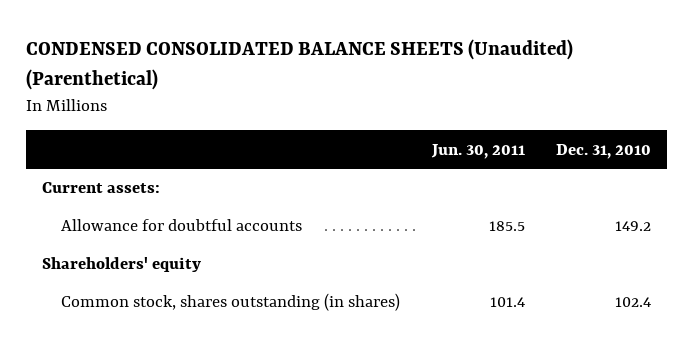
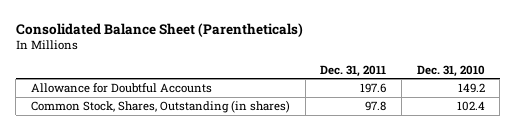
[25,39,573,91] CONDENSED CONSOLIDATED BALANCE SHEETS (Unaudited) (Parenthetical) -> [15,22,303,37] Consolidated Balance Sheet (Parentheticals)
[430,143,525,159] Jun. 30, 2011 -> none
none -> [320,64,387,77] Dec. 31, 2011
[41,182,160,194] Current assets: -> none
[41,257,201,273] Shareholders' equity -> none
[60,219,302,232] Allowance for doubtful accounts -> [30,83,212,94] Allowance for Doubtful Accounts
[60,293,400,312] Common stock, shares outstanding (in shares) -> [30,100,290,114] Common Stock, Shares, Outstanding (in shares)

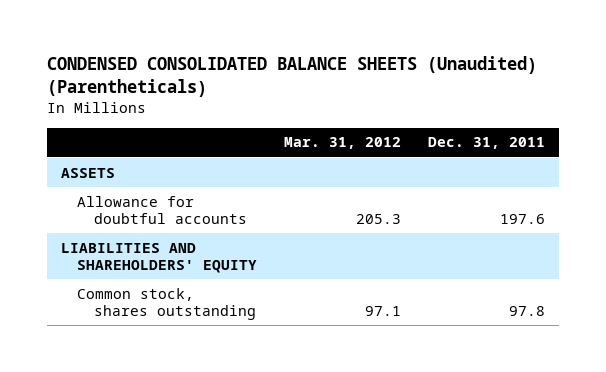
[15,22,303,37] Consolidated Balance Sheet (Parentheticals) -> [47,56,538,97] CONDENSED CONSOLIDATED BALANCE SHEETS (Unaudited) (Parentheticals)
[416,64,485,77] Dec. 31, 2010 -> none
none -> [284,137,402,150] Mar. 31, 2012
none -> [60,167,115,178] ASSETS
[30,83,212,94] Allowance for Doubtful Accounts -> [77,195,248,225] Allowance for doubtful accounts
none -> [60,242,258,274] LIABILITIES AND SHAREHOLDERS' EQUITY
[30,100,290,114] Common Stock, Shares, Outstanding (in shares) -> [77,287,257,321] Common stock, shares outstanding

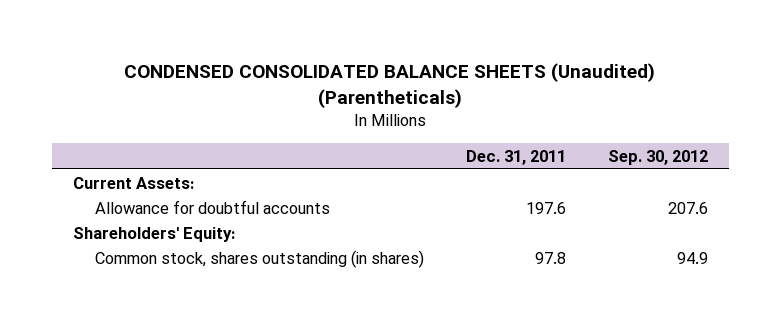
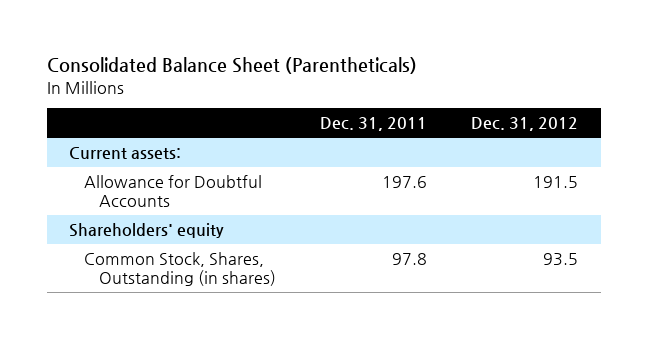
[124,62,656,108] CONDENSED CONSOLIDATED BALANCE SHEETS (Unaudited) (Parentheticals) -> [46,57,417,75] Consolidated Balance Sheet (Parentheticals)
[607,149,708,165] Sep. 30, 2012 -> none
none -> [471,117,579,132] Dec. 31, 2012
[72,176,194,189] Current Assets: -> [68,146,181,159] Current assets:
[95,199,331,214] Allowance for doubtful accounts -> [83,174,262,208] Allowance for Doubtful Accounts
[72,226,235,242] Shareholders' Equity: -> [68,222,224,238] Shareholders' equity
[95,249,425,268] Common stock, shares outstanding (in shares) -> [83,251,276,287] Common Stock, Shares, Outstanding (in shares)

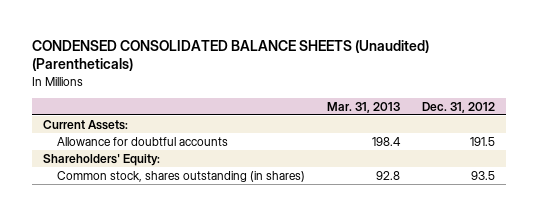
[46,57,417,75] Consolidated Balance Sheet (Parentheticals) -> [32,39,430,72] CONDENSED CONSOLIDATED BALANCE SHEETS (Unaudited) (Parentheticals)
[320,117,428,132] Dec. 31, 2011 -> none
none -> [326,101,400,113] Mar. 31, 2013
[68,146,181,159] Current assets: -> [43,120,129,131] Current Assets:
[83,174,262,208] Allowance for Doubtful Accounts -> [56,137,228,147] Allowance for doubtful accounts
[68,222,224,238] Shareholders' equity -> [43,154,161,167] Shareholders' Equity:
[83,251,276,287] Common Stock, Shares, Outstanding (in shares) -> [56,171,305,183] Common stock, shares outstanding (in shares)

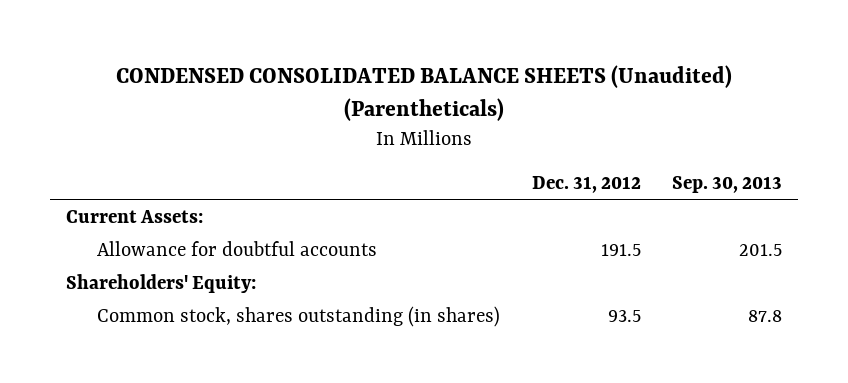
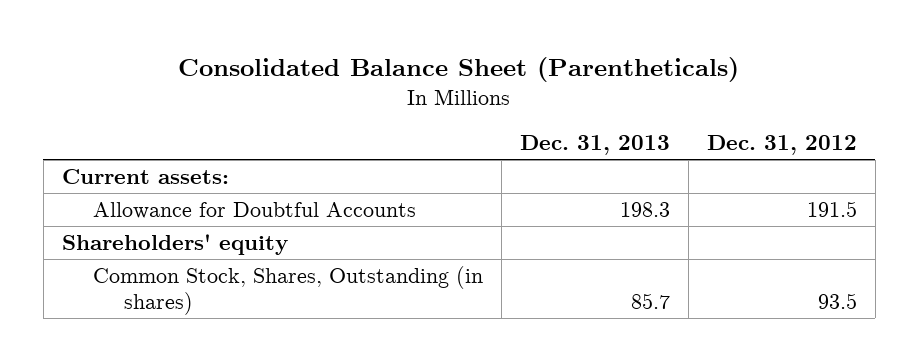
[115,65,732,122] CONDENSED CONSOLIDATED BALANCE SHEETS (Unaudited) (Parentheticals) -> [178,57,740,83] Consolidated Balance Sheet (Parentheticals)
[672,176,783,194] Sep. 30, 2013 -> none
none -> [519,135,670,156] Dec. 31, 2013
[65,210,203,224] Current Assets: -> [61,168,229,184] Current assets:
[96,241,377,257] Allowance for doubtful accounts -> [92,201,416,219] Allowance for Doubtful Accounts
[65,274,256,294] Shareholders' Equity: -> [61,233,288,255] Shareholders' equity
[96,306,500,328] Common stock, shares outstanding (in shares) -> [92,265,483,316] Common Stock, Shares, Outstanding (in shares)

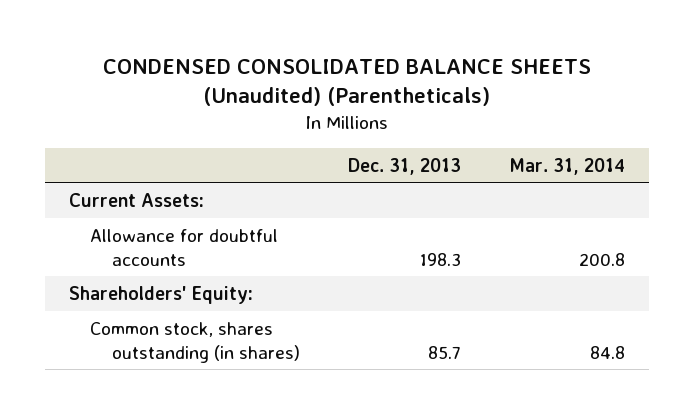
[178,57,740,83] Consolidated Balance Sheet (Parentheticals) -> [102,59,591,107] CONDENSED CONSOLIDATED BALANCE SHEETS (Unaudited) (Parentheticals)
[706,135,857,156] Dec. 31, 2012 -> none
none -> [508,157,625,175] Mar. 31, 2014
[61,168,229,184] Current assets: -> [68,192,204,207] Current Assets:
[92,201,416,219] Allowance for Doubtful Accounts -> [90,228,279,266] Allowance for doubtful accounts
[61,233,288,255] Shareholders' equity -> [68,285,253,304] Shareholders' Equity:
[92,265,483,316] Common Stock, Shares, Outstanding (in shares) -> [90,321,301,363] Common stock, shares outstanding (in shares)

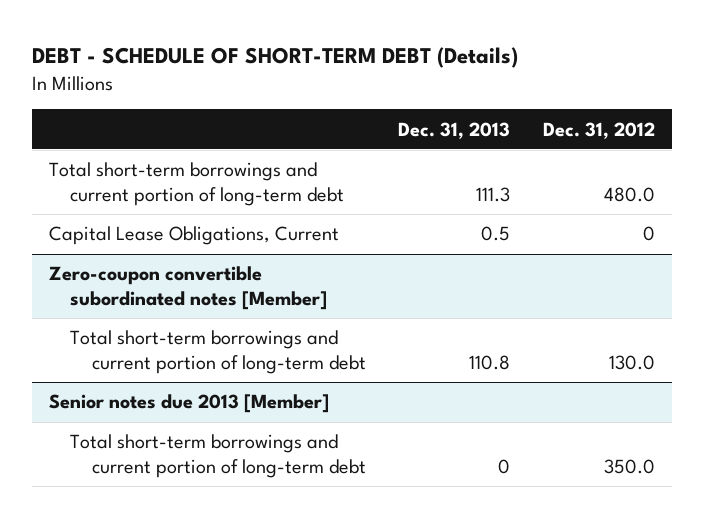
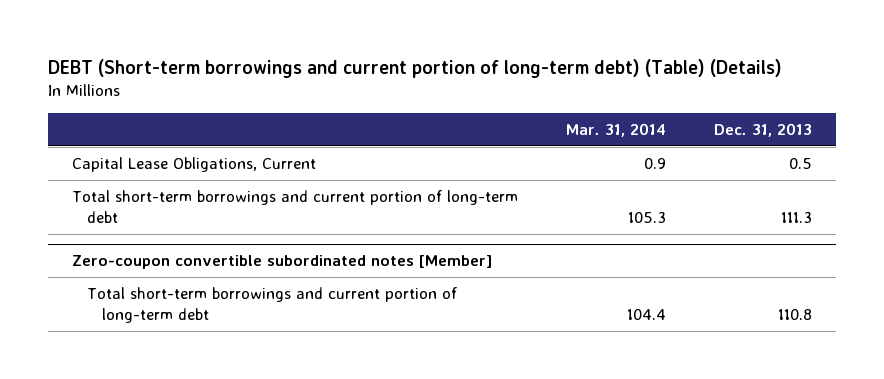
[32,46,519,68] DEBT - SCHEDULE OF SHORT-TERM DEBT (Details) -> [47,58,782,78] DEBT (Short-term borrowings and current portion of long-term debt) (Table) (Details)
[543,121,656,139] Dec. 31, 2012 -> none
none -> [566,122,667,137] Mar. 31, 2014
[48,162,345,206] Total short-term borrowings and current portion of long-term debt -> [72,190,519,223] Total short-term borrowings and current portion of long-term debt
[48,394,329,414] Senior notes due 2013 [Member] -> none
[70,434,366,478] Total short-term borrowings and current portion of long-term debt -> none

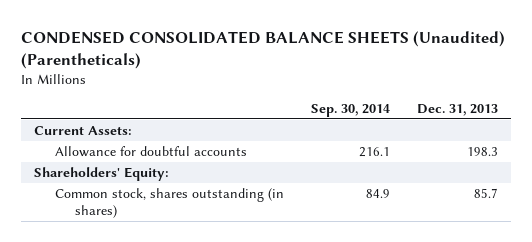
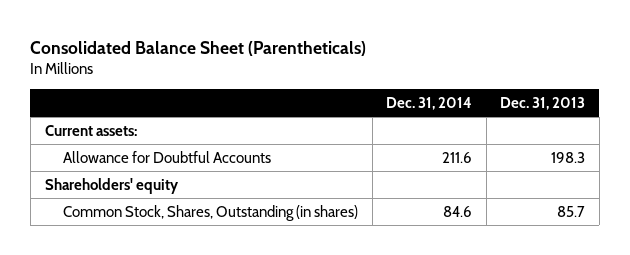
[20,30,505,69] CONDENSED CONSOLIDATED BALANCE SHEETS (Unaudited) (Parentheticals) -> [30,40,367,56] Consolidated Balance Sheet (Parentheticals)
[310,103,390,117] Sep. 30, 2014 -> none
none -> [386,96,473,110] Dec. 31, 2014
[34,126,133,136] Current Assets: -> [44,124,137,136] Current assets:
[54,146,247,158] Allowance for doubtful accounts -> [63,150,272,163] Allowance for Doubtful Accounts
[34,167,170,182] Shareholders' Equity: -> [44,177,179,194] Shareholders' equity
[54,188,284,218] Common stock, shares outstanding (in shares) -> [63,204,359,221] Common Stock, Shares, Outstanding (in shares)

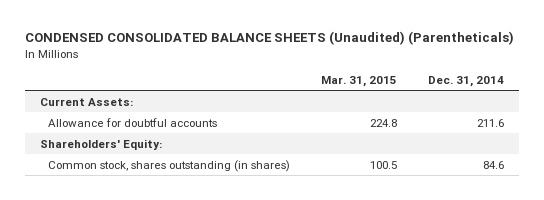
[30,40,367,56] Consolidated Balance Sheet (Parentheticals) -> [24,31,514,46] CONDENSED CONSOLIDATED BALANCE SHEETS (Unaudited) (Parentheticals)
[500,96,586,110] Dec. 31, 2013 -> none
none -> [321,75,398,87] Mar. 31, 2015
[44,124,137,136] Current assets: -> [39,97,133,106] Current Assets:
[63,150,272,163] Allowance for Doubtful Accounts -> [48,117,218,127] Allowance for doubtful accounts
[44,177,179,194] Shareholders' equity -> [39,138,162,150] Shareholders' Equity:
[63,204,359,221] Common Stock, Shares, Outstanding (in shares) -> [48,159,291,172] Common stock, shares outstanding (in shares)

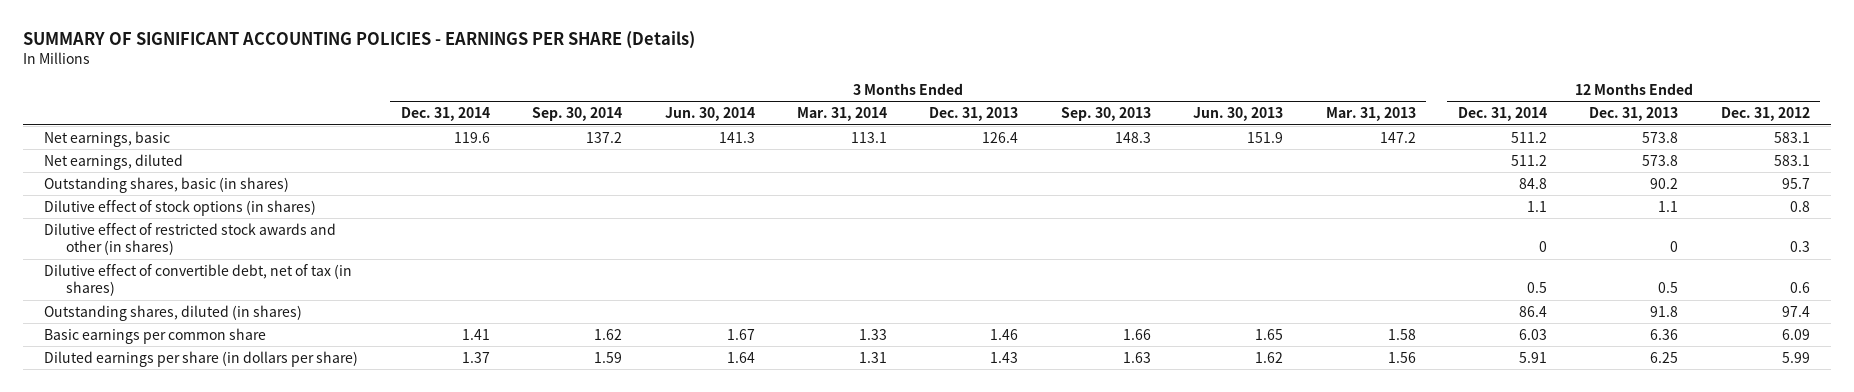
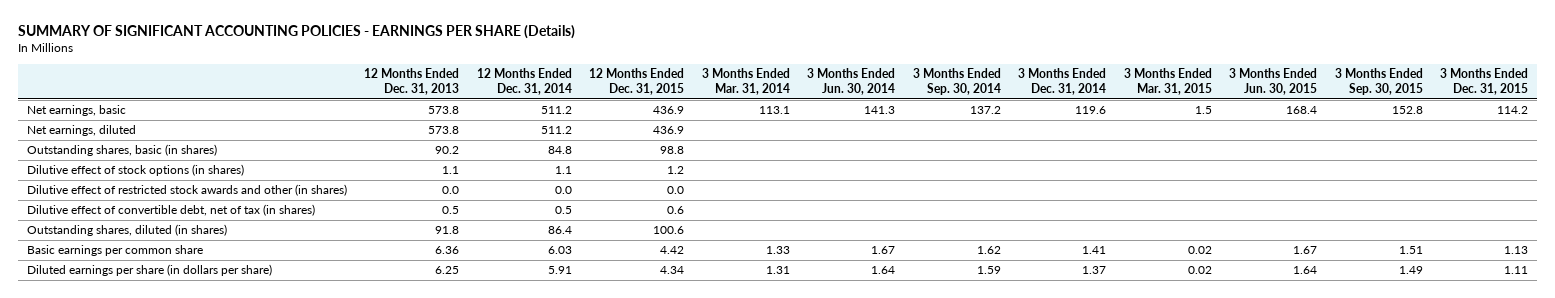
[929,107,1019,122] Dec. 31, 2013 -> none
[1060,107,1151,122] Sep. 30, 2013 -> none
[1193,107,1284,122] Jun. 30, 2013 -> none
[1325,107,1416,122] Mar. 31, 2013 -> none
[1720,107,1810,122] Dec. 31, 2012 -> none
none -> [589,68,685,95] 12 Months Ended Dec. 31, 2015
none -> [1123,68,1212,95] 3 Months Ended Mar. 31, 2015
none -> [1229,68,1318,95] 3 Months Ended Jun. 30, 2015
none -> [1334,68,1423,95] 3 Months Ended Sep. 30, 2015
none -> [1440,68,1529,95] 3 Months Ended Dec. 31, 2015
[1539,241,1548,253] 0 -> [554,186,572,195] 0.0
[1670,241,1679,253] 0 -> [442,186,460,195] 0.0

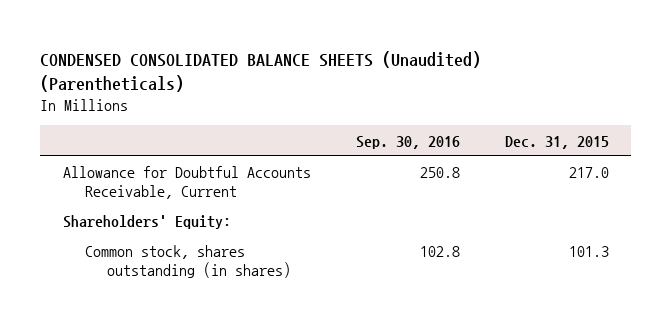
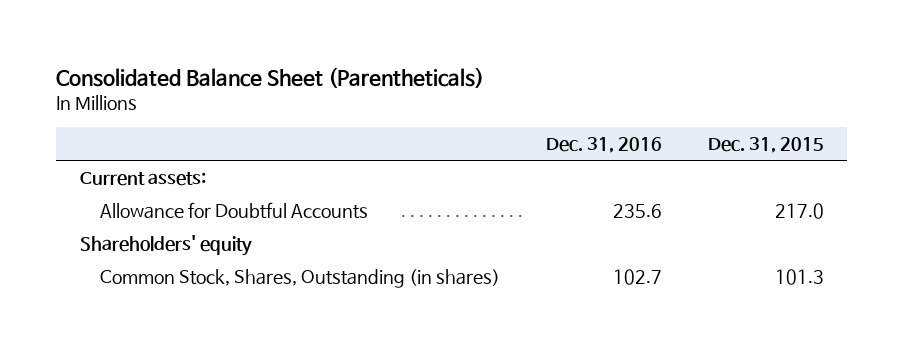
[40,50,482,92] CONDENSED CONSOLIDATED BALANCE SHEETS (Unaudited) (Parentheticals) -> [56,66,485,88] Consolidated Balance Sheet (Parentheticals)
[355,135,460,149] Sep. 30, 2016 -> none
none -> [546,137,663,154] Dec. 31, 2016
none -> [79,172,206,187] Current assets:
[62,166,311,200] Allowance for Doubtful Accounts Receivable, Current -> [99,202,368,220] Allowance for Doubtful Accounts
[62,215,231,230] Shareholders' Equity: -> [79,235,252,257] Shareholders' equity
[85,245,292,279] Common stock, shares outstanding (in shares) -> [99,269,500,289] Common Stock, Shares, Outstanding (in shares)

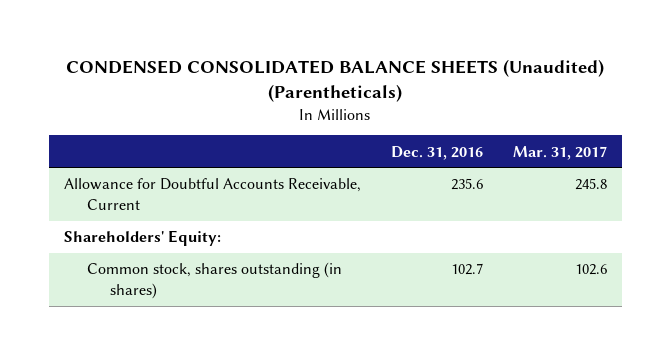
[56,66,485,88] Consolidated Balance Sheet (Parentheticals) -> [66,59,605,103] CONDENSED CONSOLIDATED BALANCE SHEETS (Unaudited) (Parentheticals)
[708,137,825,154] Dec. 31, 2015 -> none
none -> [512,145,607,160] Mar. 31, 2017
[79,172,206,187] Current assets: -> none
[99,202,368,220] Allowance for Doubtful Accounts -> [63,178,361,210] Allowance for Doubtful Accounts Receivable, Current
[79,235,252,257] Shareholders' equity -> [63,230,221,247] Shareholders' Equity:
[99,269,500,289] Common Stock, Shares, Outstanding (in shares) -> [86,262,342,299] Common stock, shares outstanding (in shares)

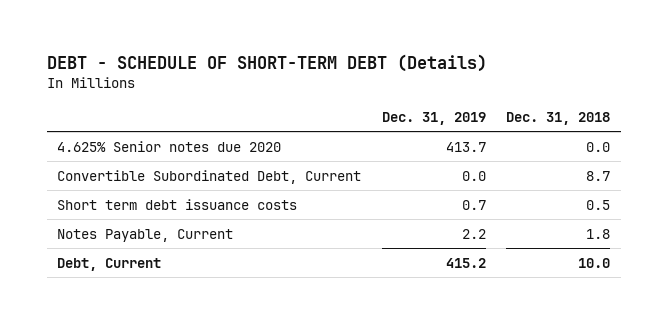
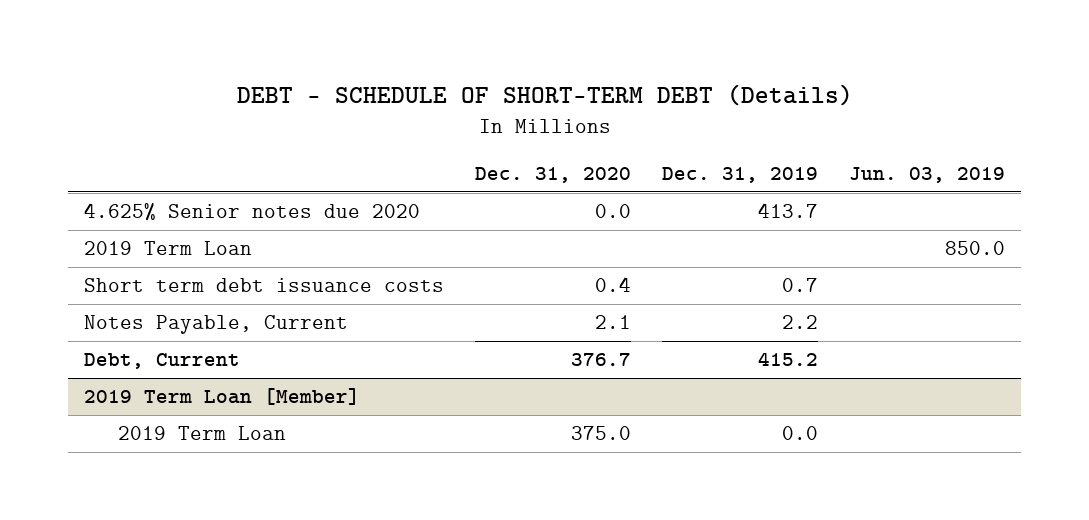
[506,111,611,125] Dec. 31, 2018 -> none
none -> [474,166,631,183] Dec. 31, 2020
none -> [849,166,1006,183] Jun. 03, 2019
[57,169,362,184] Convertible Subordinated Debt, Current -> none
none -> [83,241,252,256] 2019 Term Loan
none -> [83,388,360,406] 2019 Term Loan [Member]
none -> [117,426,286,441] 2019 Term Loan

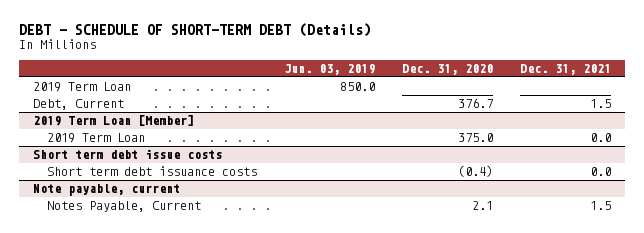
[662,166,819,183] Dec. 31, 2019 -> none
none -> [520,64,612,76] Dec. 31, 2021
[83,203,420,222] 4.625% Senior notes due 2020 -> none
[83,278,444,293] Short term debt issuance costs -> none
[83,315,348,335] Notes Payable, Current -> none
none -> [32,149,222,160] Short term debt issue costs
none -> [47,166,258,177] Short term debt issuance costs
none -> [32,184,180,197] Note payable, current
none -> [47,201,202,213] Notes Payable, Current

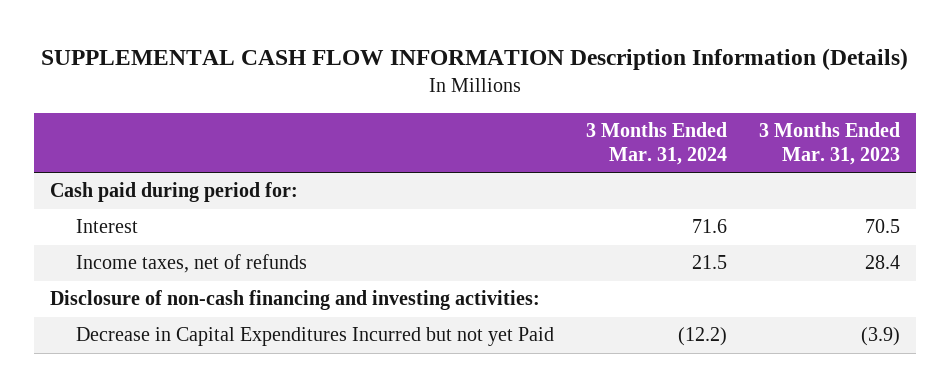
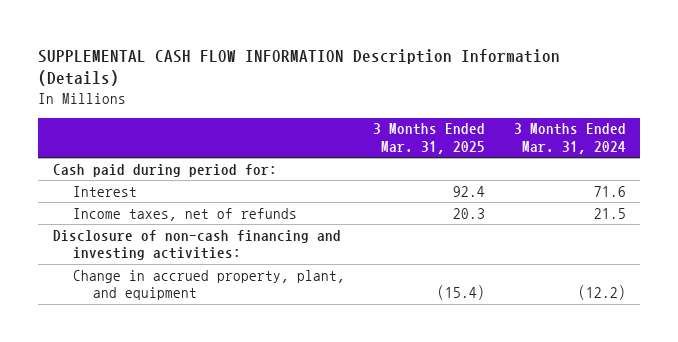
[759,122,901,165] 3 Months Ended Mar. 31, 2023 -> none
none -> [373,123,486,154] 3 Months Ended Mar. 31, 2025
[76,327,555,347] Decrease in Capital Expenditures Incurred but not yet Paid -> [72,269,345,301] Change in accrued property, plant, and equipment

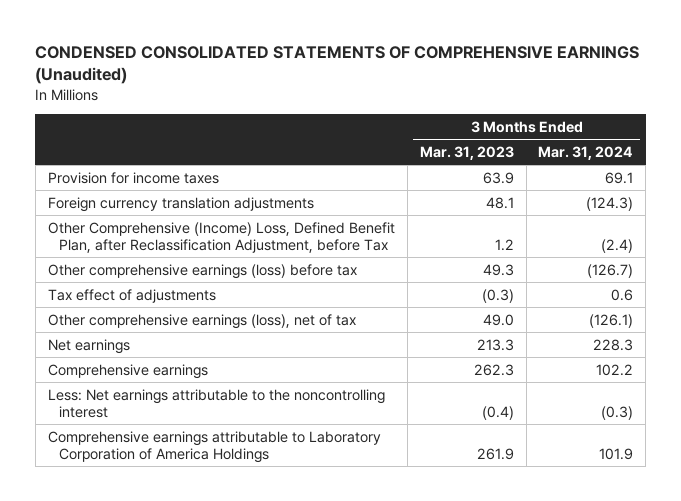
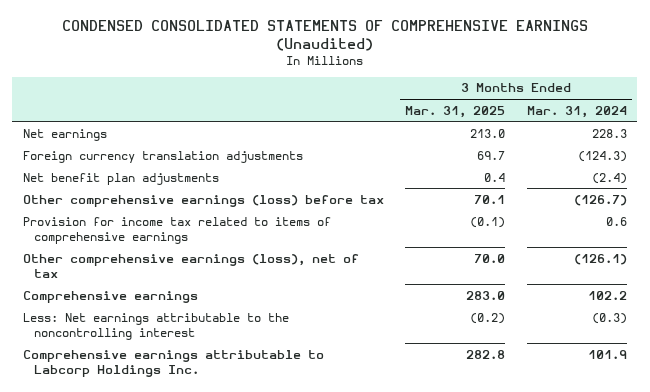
[419,145,514,160] Mar. 31, 2023 -> none
none -> [405,105,506,118] Mar. 31, 2025
[47,171,219,184] Provision for income taxes -> none
[47,338,130,354] Net earnings -> [23,128,108,141] Net earnings
[47,221,395,253] Other Comprehensive (Income) Loss, Defined Benefit Plan, after Reclassification Adjustment, before Tax -> [23,172,220,185] Net benefit plan adjustments
[47,288,216,303] Tax effect of adjustments -> [23,216,332,244] Provision for income tax related to items of comprehensive earnings
[47,430,381,463] Comprehensive earnings attributable to Laboratory Corporation of America Holdings -> [23,349,325,377] Comprehensive earnings attributable to Labcorp Holdings Inc.

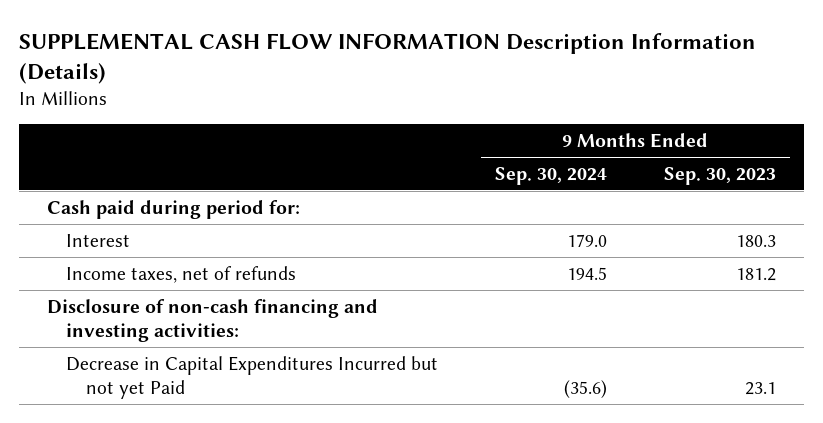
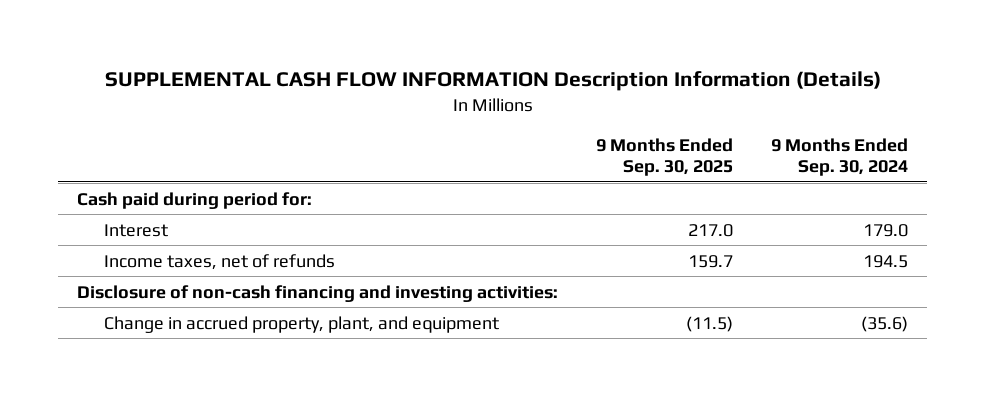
[663,166,776,185] Sep. 30, 2023 -> none
none -> [596,137,734,176] 9 Months Ended Sep. 30, 2025
[66,355,439,400] Decrease in Capital Expenditures Incurred but not yet Paid -> [103,315,499,333] Change in accrued property, plant, and equipment

